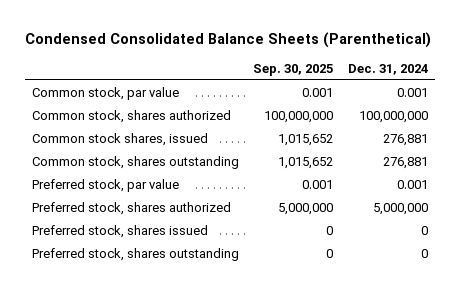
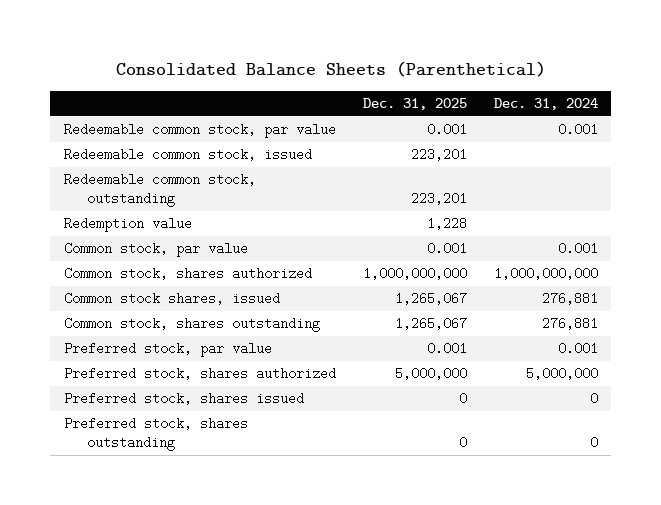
[24,32,431,49] Condensed Consolidated Balance Sheets (Parenthetical) -> [115,60,546,77] Consolidated Balance Sheets (Parenthetical)
[253,63,334,76] Sep. 30, 2025 -> none
none -> [362,98,467,111] Dec. 31, 2025
none -> [63,123,336,139] Redeemable common stock, par value
none -> [63,148,312,162] Redeemable common stock, issued
none -> [63,173,256,208] Redeemable common stock, outstanding
none -> [63,217,192,233] Redemption value
[358,110,428,123] 100,000,000 -> [493,267,598,281] 1,000,000,000

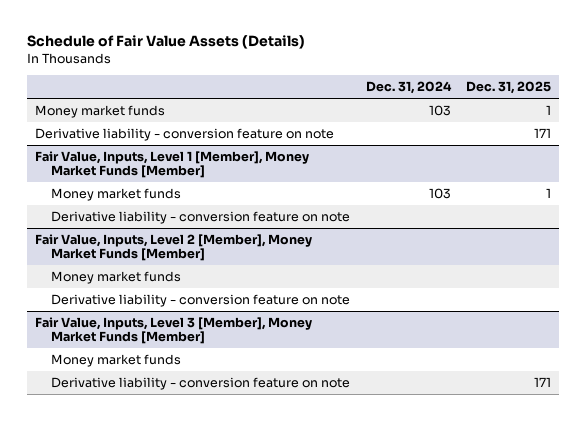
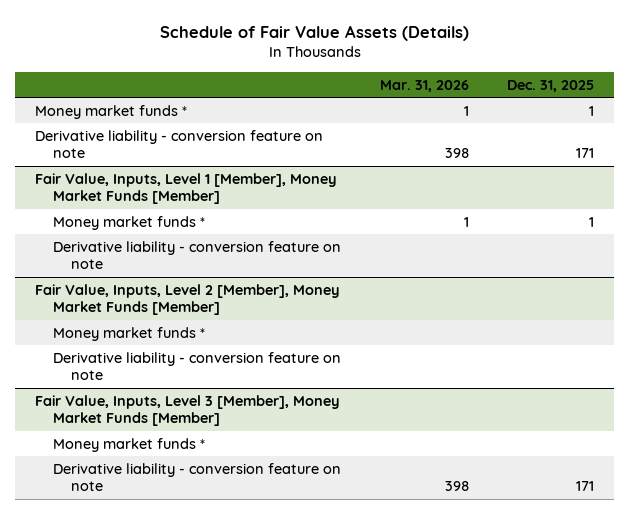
[365,81,452,95] Dec. 31, 2024 -> none
none -> [379,79,469,92] Mar. 31, 2026
[35,104,166,118] Money market funds -> [34,104,187,119] Money market funds *
[51,187,182,201] Money market funds -> [52,215,205,230] Money market funds *
[51,270,182,284] Money market funds -> [52,326,205,341] Money market funds *
[51,353,182,367] Money market funds -> [52,437,205,452] Money market funds *

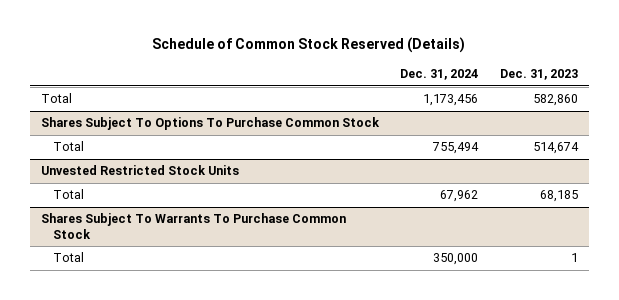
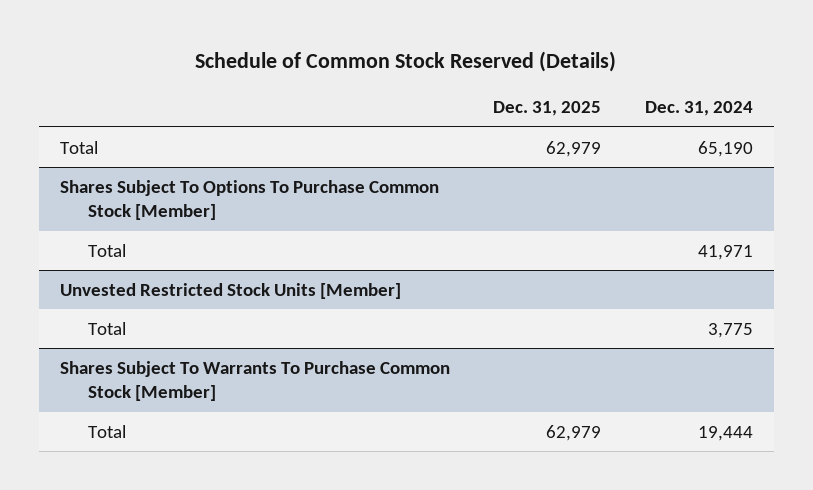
[499,69,578,81] Dec. 31, 2023 -> none
none -> [493,101,602,117] Dec. 31, 2025
[423,94,479,107] 1,173,456 -> [697,140,753,157] 65,190
[40,117,380,131] Shares Subject To Options To Purchase Common Stock -> [60,179,440,221] Shares Subject To Options To Purchase Common Stock [Member]
[432,142,480,155] 755,494 -> [697,244,753,260] 41,971
[40,165,239,176] Unvested Restricted Stock Units -> [60,282,402,299] Unvested Restricted Stock Units [Member]
[440,190,479,203] 67,962 -> [707,322,753,338] 3,775
[40,213,346,239] Shares Subject To Warrants To Purchase Common Stock -> [60,360,451,402] Shares Subject To Warrants To Purchase Common Stock [Member]
[433,253,479,266] 350,000 -> [697,425,753,441] 19,444

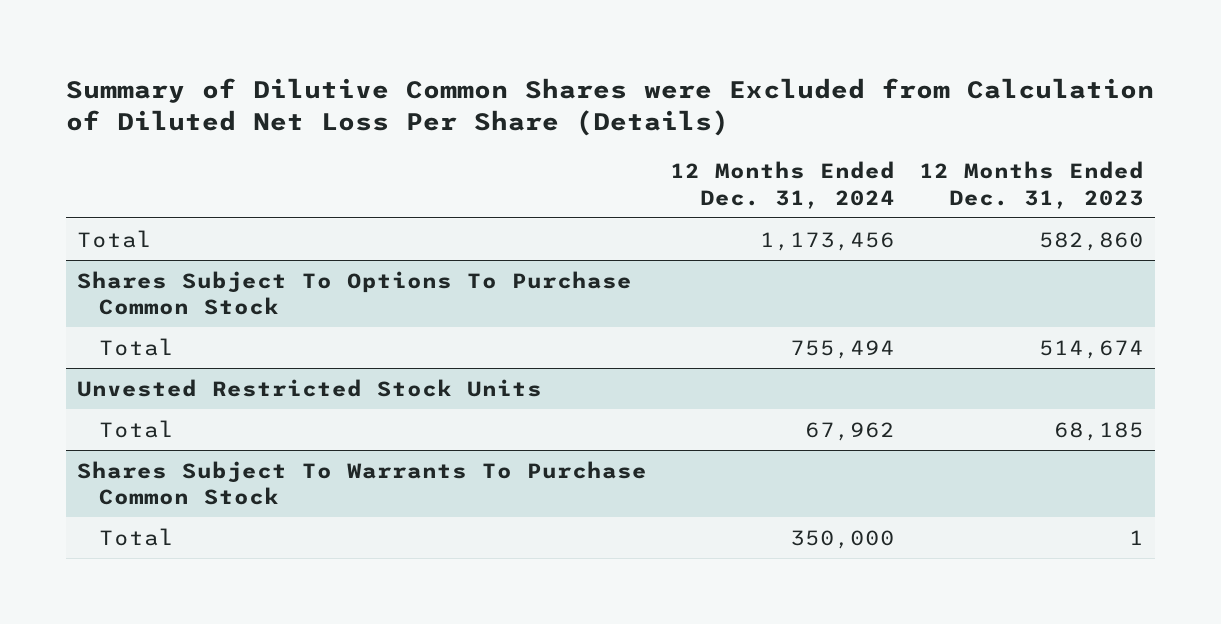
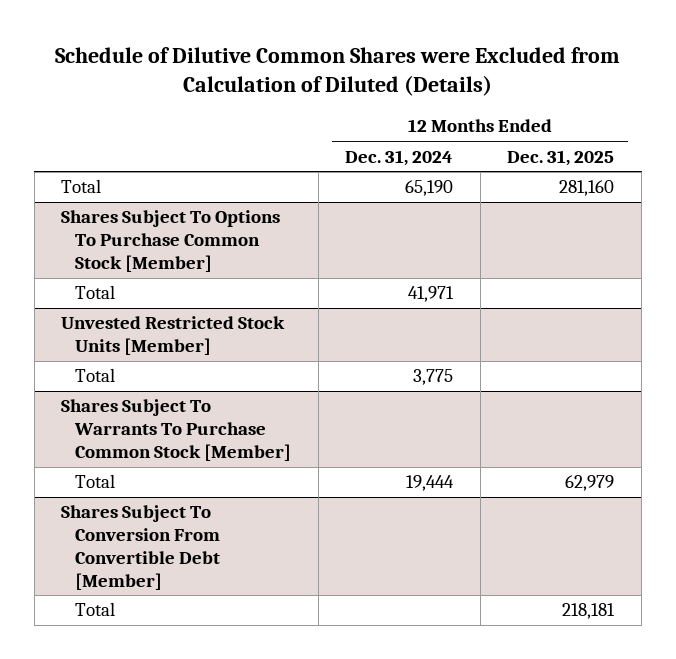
[65,77,1154,136] Summary of Dilutive Common Shares were Excluded from Calculation of Diluted Net Loss Per Share (Details) -> [54,47,620,97] Schedule of Dilutive Common Shares were Excluded from Calculation of Diluted (Details)
[918,161,1144,209] 12 Months Ended Dec. 31, 2023 -> none
none -> [507,149,615,166] Dec. 31, 2025
[760,231,896,251] 1,173,456 -> [405,180,454,197] 65,190
[77,270,633,315] Shares Subject To Options To Purchase Common Stock -> [61,210,281,272] Shares Subject To Options To Purchase Common Stock [Member]
[790,339,896,359] 755,494 -> [408,286,455,303] 41,971
[77,378,543,397] Unvested Restricted Stock Units -> [61,316,286,356] Unvested Restricted Stock Units [Member]
[805,421,896,441] 67,962 -> [413,369,454,386] 3,775
[77,460,648,505] Shares Subject To Warrants To Purchase Common Stock -> [61,399,291,461] Shares Subject To Warrants To Purchase Common Stock [Member]
[790,529,896,549] 350,000 -> [406,475,455,492] 19,444
none -> [61,505,220,590] Shares Subject To Conversion From Convertible Debt [Member]
none -> [74,602,115,617] Total

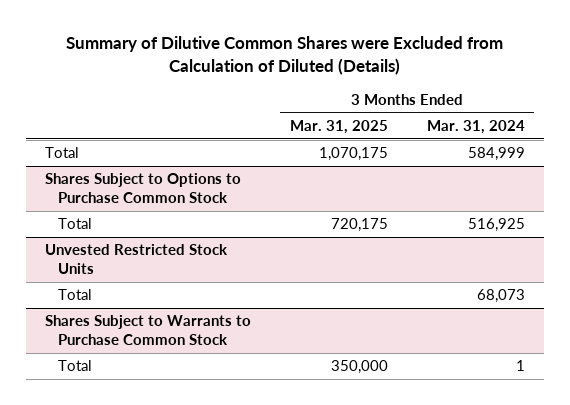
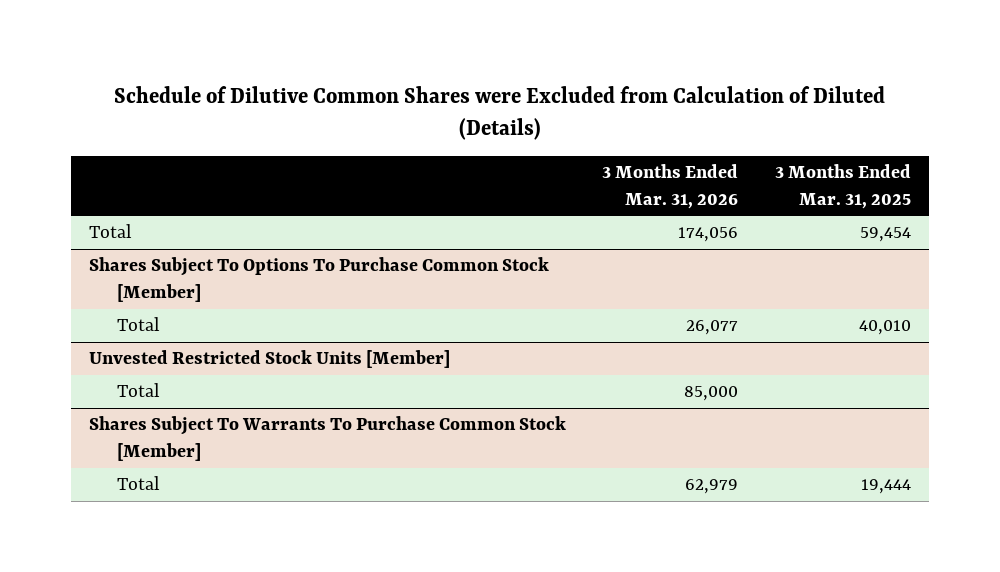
[66,36,504,76] Summary of Dilutive Common Shares were Excluded from Calculation of Diluted (Details) -> [113,86,885,141] Schedule of Dilutive Common Shares were Excluded from Calculation of Diluted (Details)
[426,120,525,135] Mar. 31, 2024 -> none
none -> [602,164,739,209] 3 Months Ended Mar. 31, 2026
[319,147,389,162] 1,070,175 -> [859,227,911,243] 59,454
[45,173,242,204] Shares Subject to Options to Purchase Common Stock -> [89,257,550,302] Shares Subject To Options To Purchase Common Stock [Member]
[331,218,389,233] 720,175 -> [858,320,911,336] 40,010
[45,244,229,275] Unvested Restricted Stock Units -> [89,350,451,369] Unvested Restricted Stock Units [Member]
[45,315,252,346] Shares Subject to Warrants to Purchase Common Stock -> [89,416,567,461] Shares Subject To Warrants To Purchase Common Stock [Member]
[331,360,389,375] 350,000 -> [860,479,911,495] 19,444

